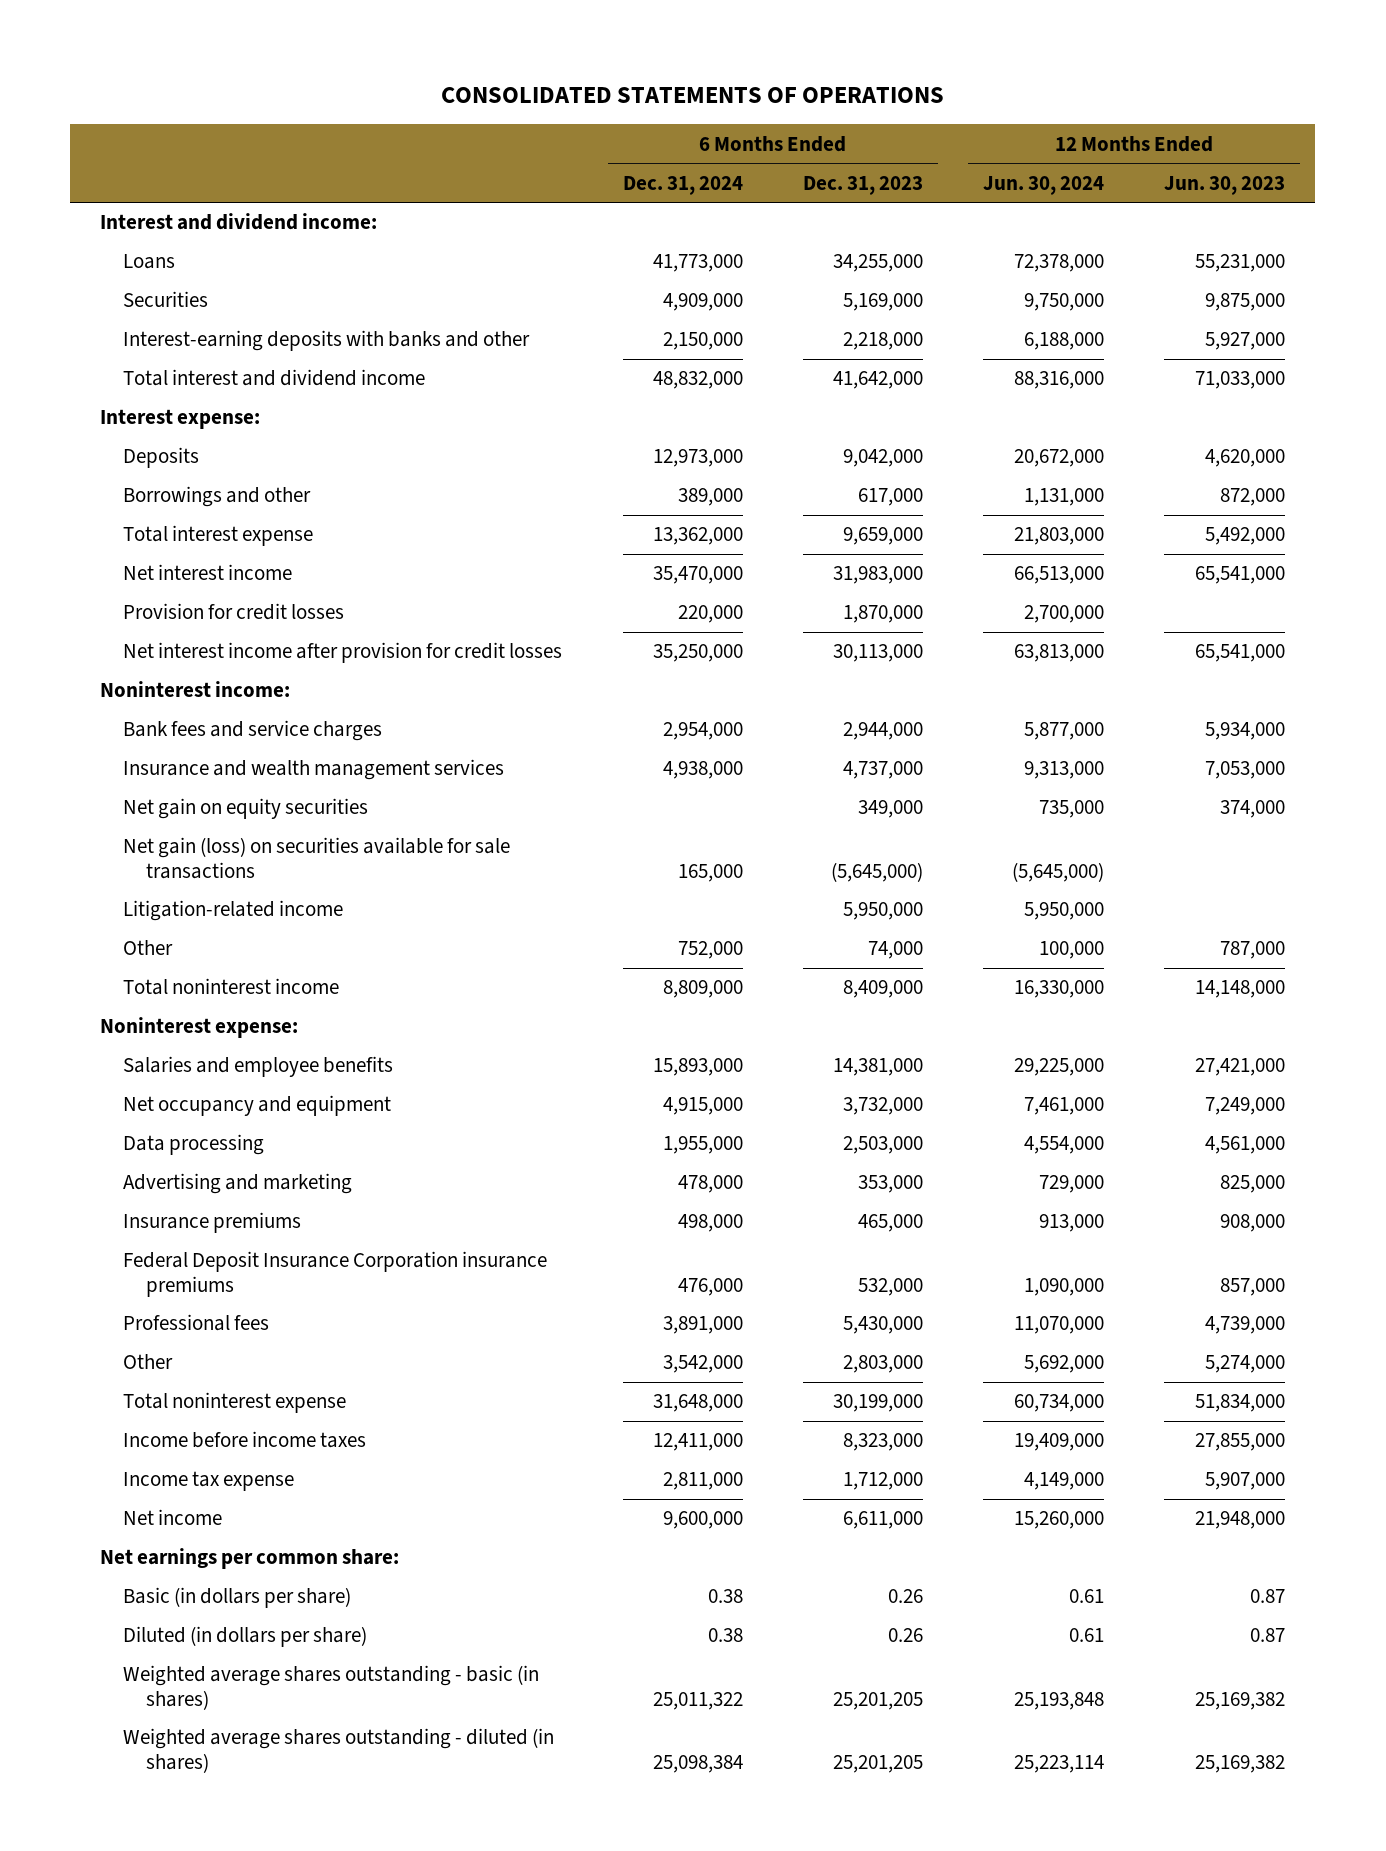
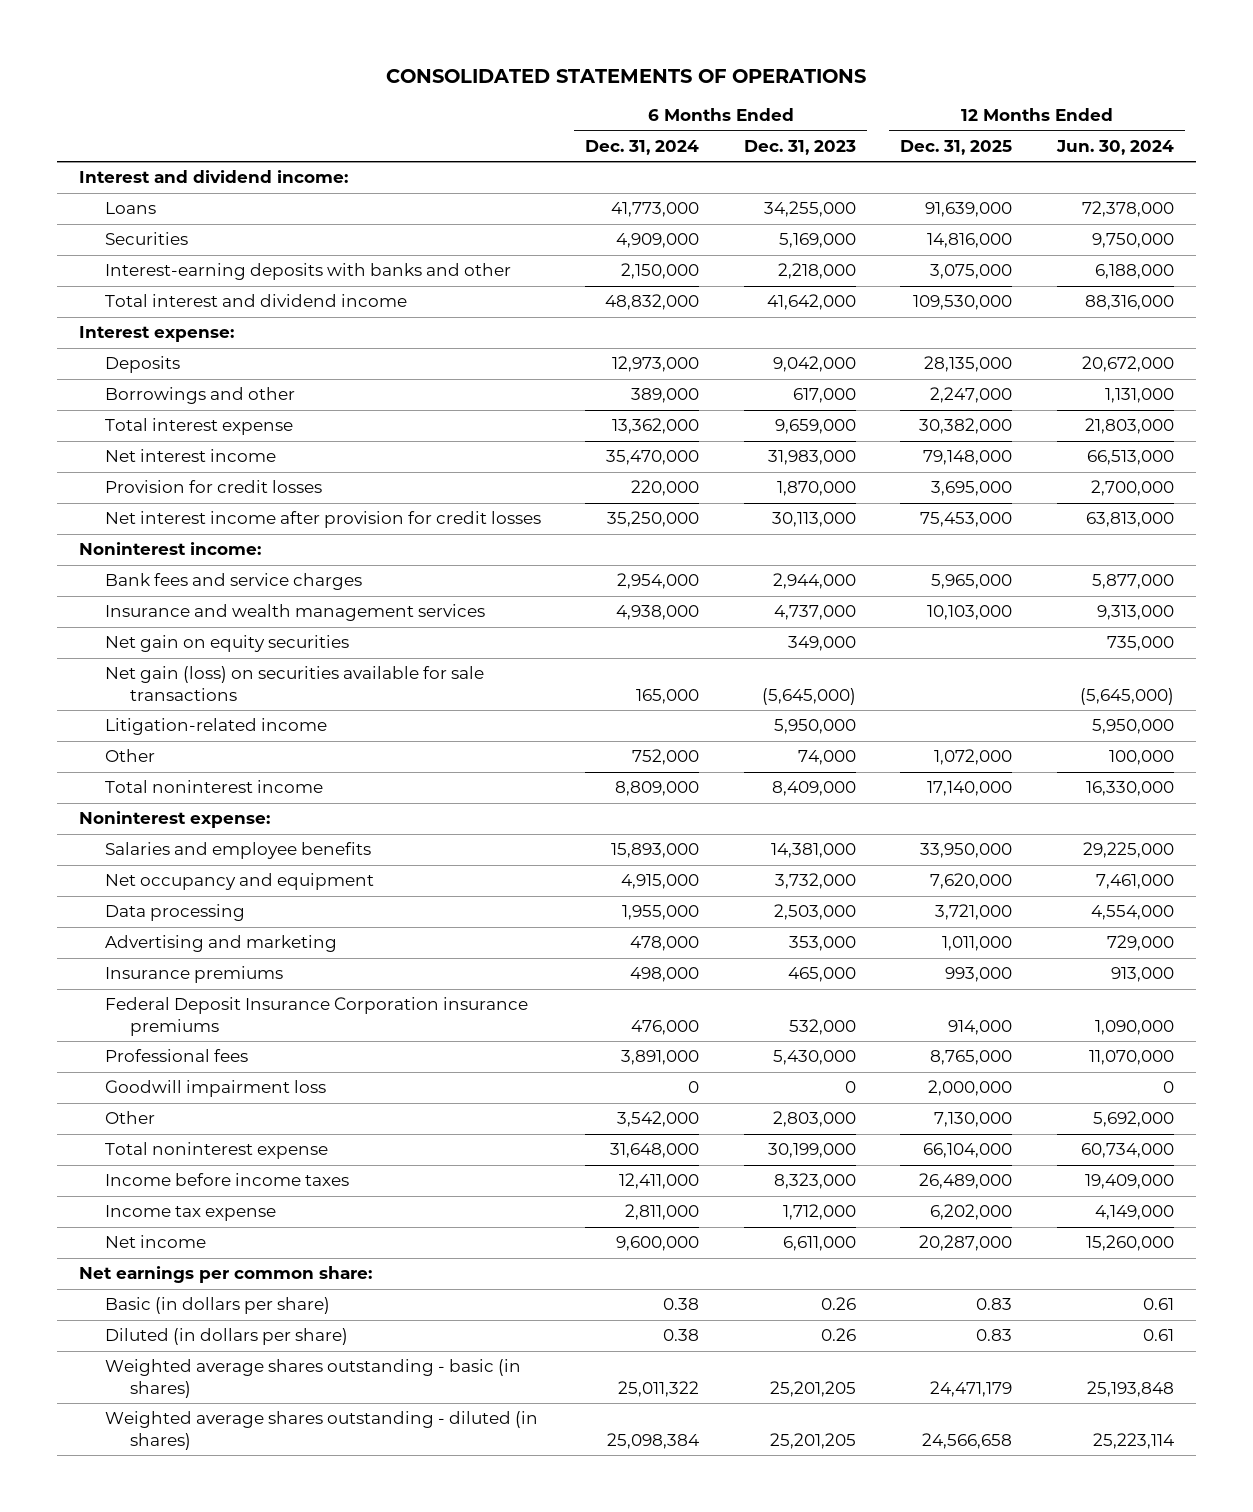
[1164,175,1286,195] Jun. 30, 2023 -> none
none -> [900,139,1013,155] Dec. 31, 2025
none -> [104,1080,326,1098] Goodwill impairment loss

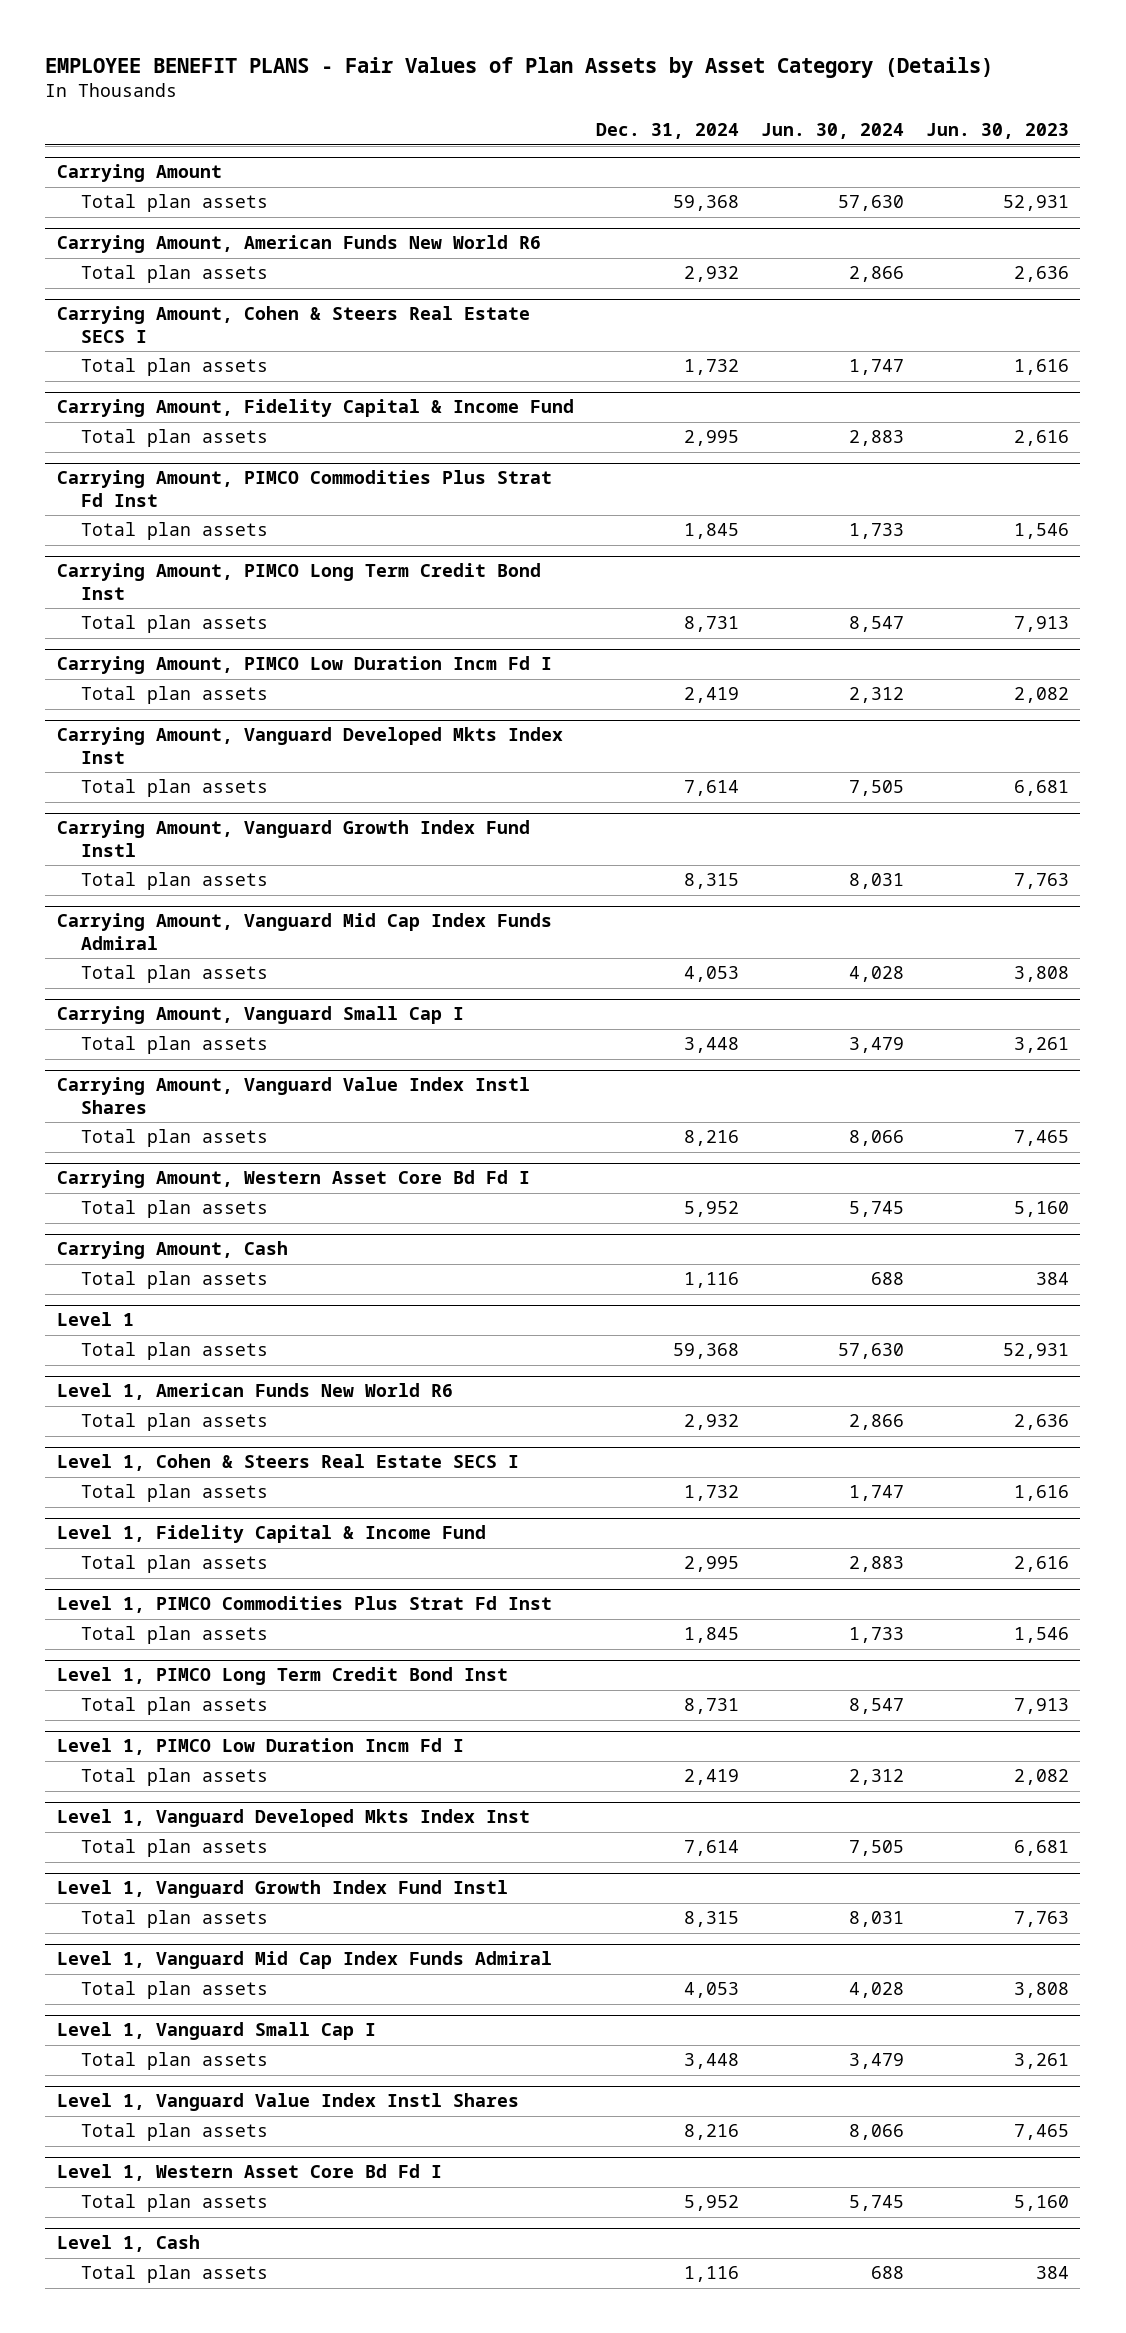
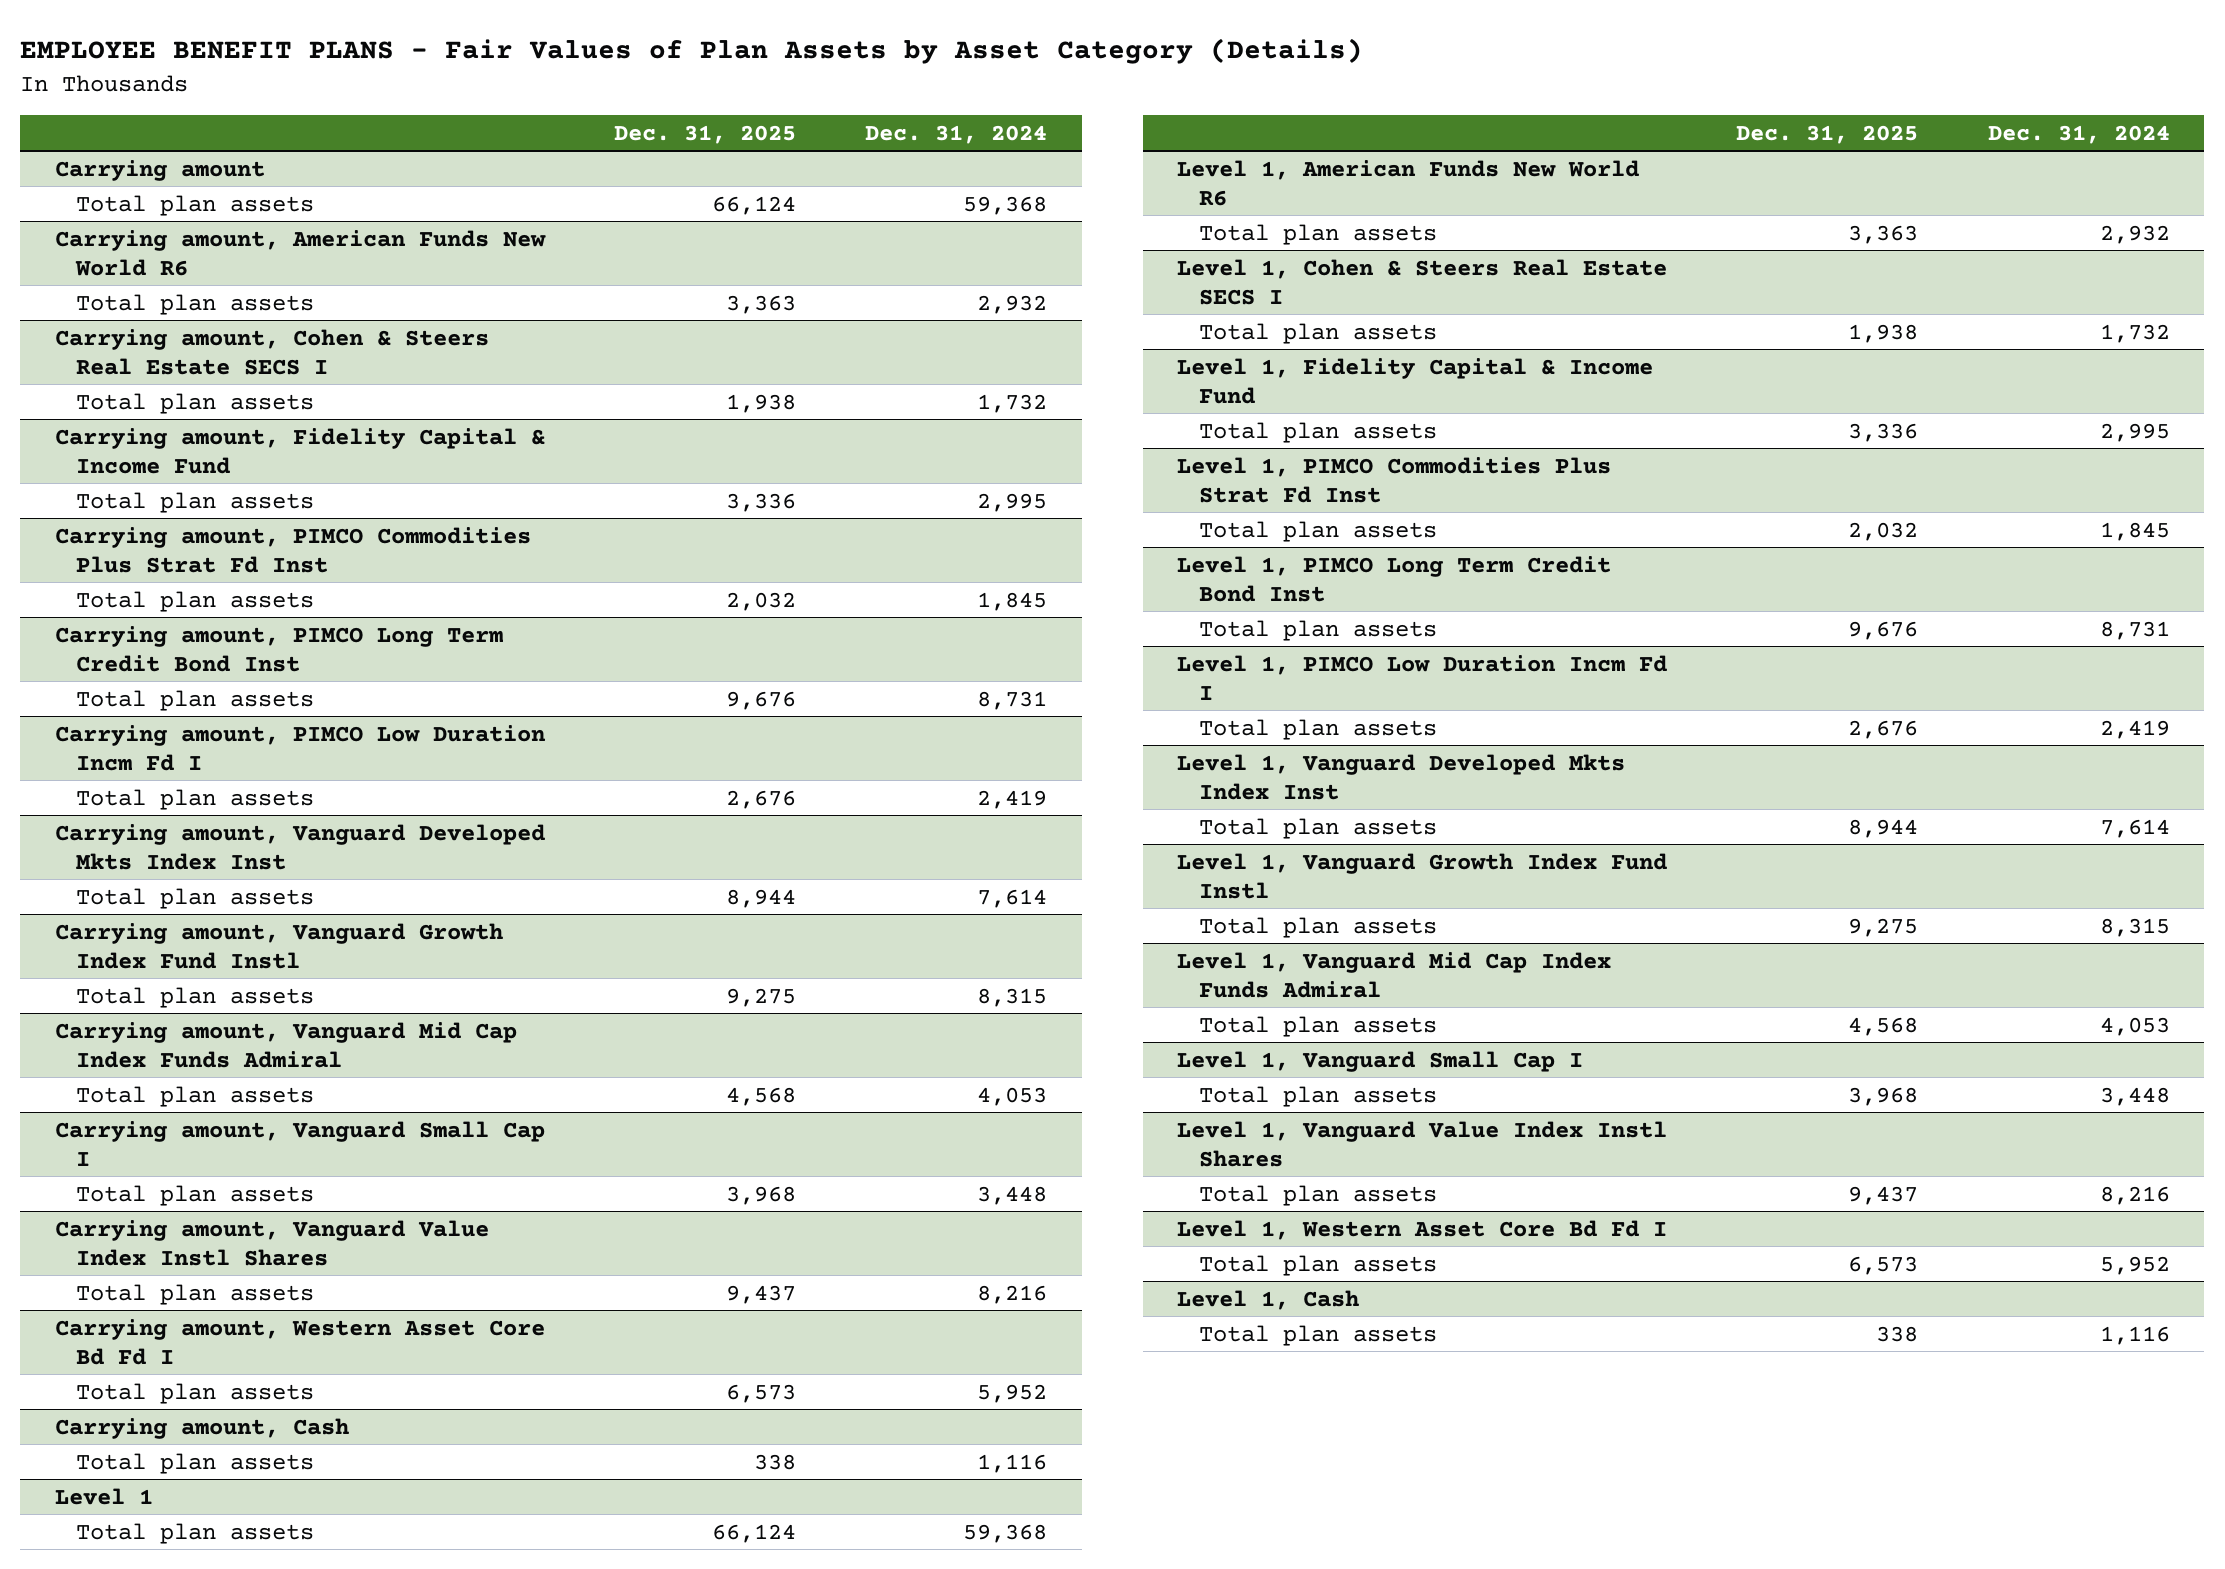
[761,123,905,140] Jun. 30, 2024 -> none
[926,123,1070,140] Jun. 30, 2023 -> none
none -> [614,124,797,144] Dec. 31, 2025
[56,164,222,183] Carrying Amount -> [54,159,265,181] Carrying amount
[56,235,541,254] Carrying Amount, American Funds New World R6 -> [54,229,546,276] Carrying amount, American Funds New World R6
[56,306,530,343] Carrying Amount, Cohen & Steers Real Estate SECS I -> [54,328,489,375] Carrying amount, Cohen & Steers Real Estate SECS I
[56,399,574,418] Carrying Amount, Fidelity Capital & Income Fund -> [54,427,545,474] Carrying amount, Fidelity Capital & Income Fund
[56,470,552,507] Carrying Amount, PIMCO Commodities Plus Strat Fd Inst -> [54,526,531,573] Carrying amount, PIMCO Commodities Plus Strat Fd Inst
[56,563,541,600] Carrying Amount, PIMCO Long Term Credit Bond Inst -> [54,625,503,672] Carrying amount, PIMCO Long Term Credit Bond Inst
[56,656,552,675] Carrying Amount, PIMCO Low Duration Incm Fd I -> [54,724,546,771] Carrying amount, PIMCO Low Duration Incm Fd I
[56,727,563,764] Carrying Amount, Vanguard Developed Mkts Index Inst -> [54,823,545,870] Carrying amount, Vanguard Developed Mkts Index Inst
[56,820,530,857] Carrying Amount, Vanguard Growth Index Fund Instl -> [54,922,503,969] Carrying amount, Vanguard Growth Index Fund Instl
[56,913,552,950] Carrying Amount, Vanguard Mid Cap Index Funds Admiral -> [54,1021,517,1068] Carrying amount, Vanguard Mid Cap Index Funds Admiral
[56,1006,464,1025] Carrying Amount, Vanguard Small Cap I -> [54,1120,545,1166] Carrying amount, Vanguard Small Cap I
[56,1077,530,1114] Carrying Amount, Vanguard Value Index Instl Shares -> [54,1219,489,1266] Carrying amount, Vanguard Value Index Instl Shares
[56,1170,530,1189] Carrying Amount, Western Asset Core Bd Fd I -> [54,1318,545,1365] Carrying amount, Western Asset Core Bd Fd I
[56,1241,288,1260] Carrying Amount, Cash -> [54,1417,349,1439] Carrying amount, Cash

